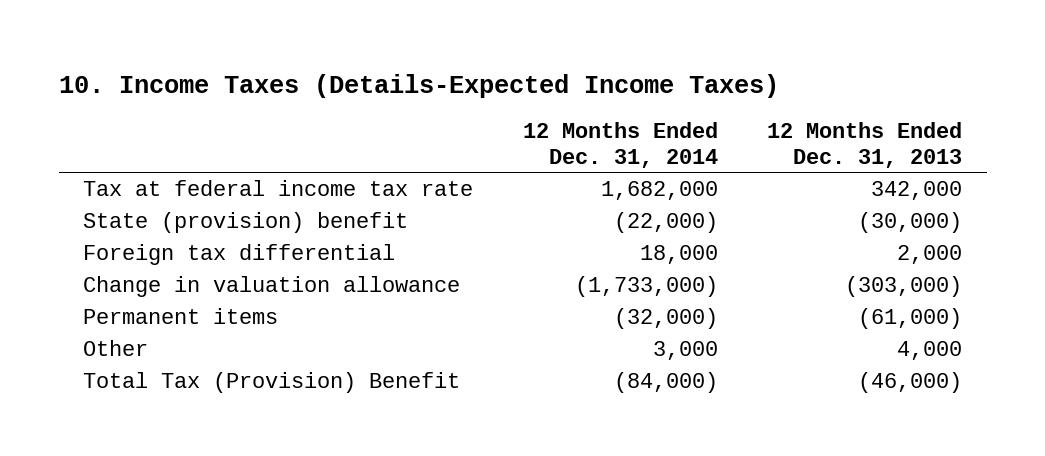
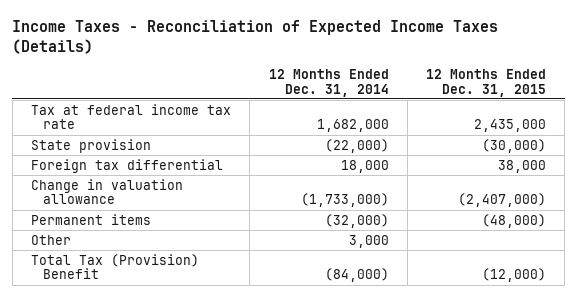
[58,73,779,98] 10. Income Taxes (Details-Expected Income Taxes) -> [12,20,499,54] Income Taxes - Reconciliation of Expected Income Taxes (Details)
[766,121,962,168] 12 Months Ended Dec. 31, 2013 -> none
none -> [426,68,547,97] 12 Months Ended Dec. 31, 2015
[83,212,409,234] State (provision) benefit -> [31,138,152,153] State provision

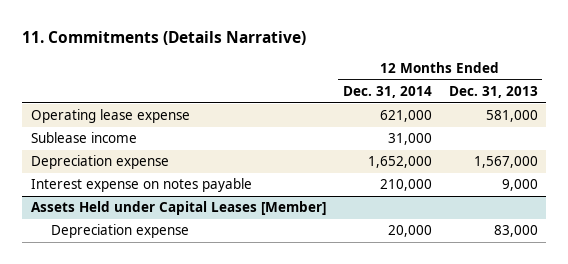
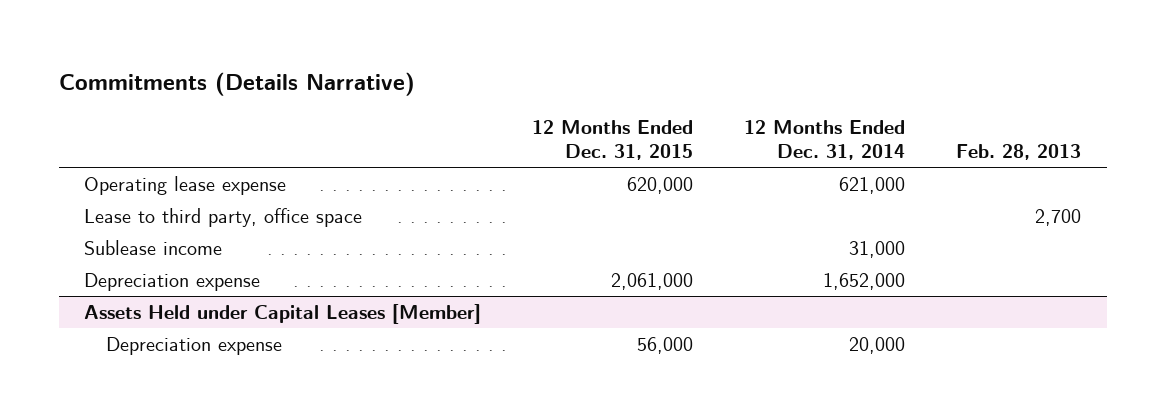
[22,30,307,45] 11. Commitments (Details Narrative) -> [58,72,415,97] Commitments (Details Narrative)
[448,85,538,98] Dec. 31, 2013 -> none
none -> [532,119,694,161] 12 Months Ended Dec. 31, 2015
none -> [956,144,1082,161] Feb. 28, 2013
none -> [84,208,363,228] Lease to third party, office space
[30,178,252,193] Interest expense on notes payable -> none

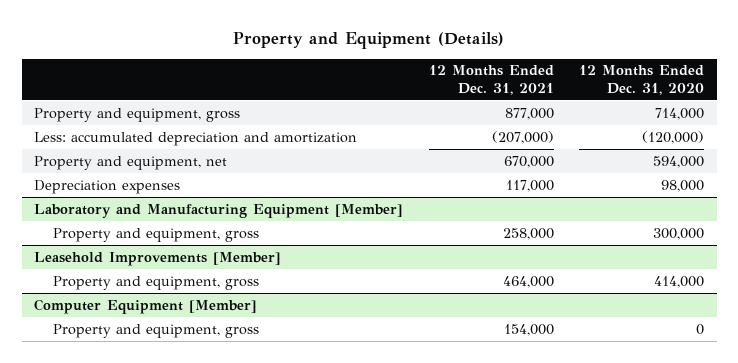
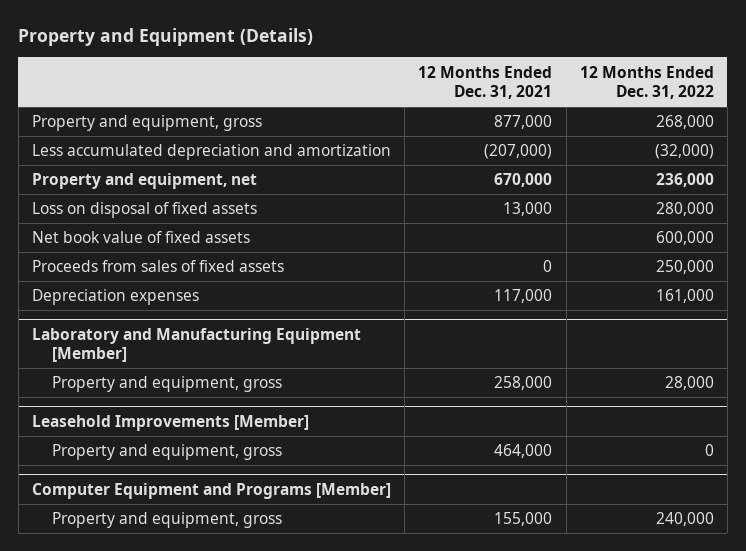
[578,65,704,95] 12 Months Ended Dec. 31, 2020 -> none
none -> [579,65,714,99] 12 Months Ended Dec. 31, 2022
[34,131,358,146] Less: accumulated depreciation and amortization -> [32,144,392,161] Less accumulated depreciation and amortization
none -> [32,202,258,219] Loss on disposal of fixed assets
none -> [32,231,251,244] Net book value of fixed assets
none -> [32,260,285,273] Proceeds from sales of fixed assets
[34,298,258,314] Computer Equipment [Member] -> [32,482,392,499] Computer Equipment and Programs [Member]
[503,323,554,336] 154,000 -> [494,512,553,527] 155,000

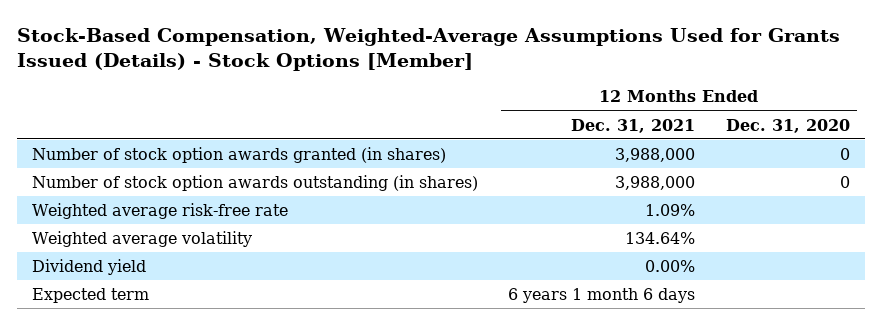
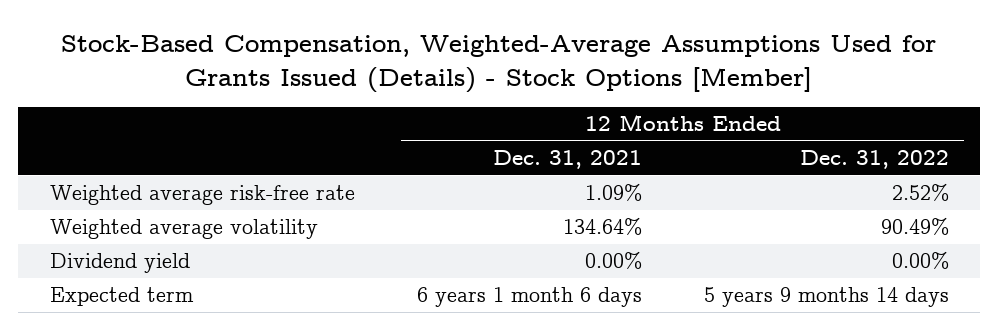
[725,118,850,133] Dec. 31, 2020 -> none
none -> [799,150,949,170] Dec. 31, 2022
[32,146,447,163] Number of stock option awards granted (in shares) -> none
[32,174,479,191] Number of stock option awards outstanding (in shares) -> none

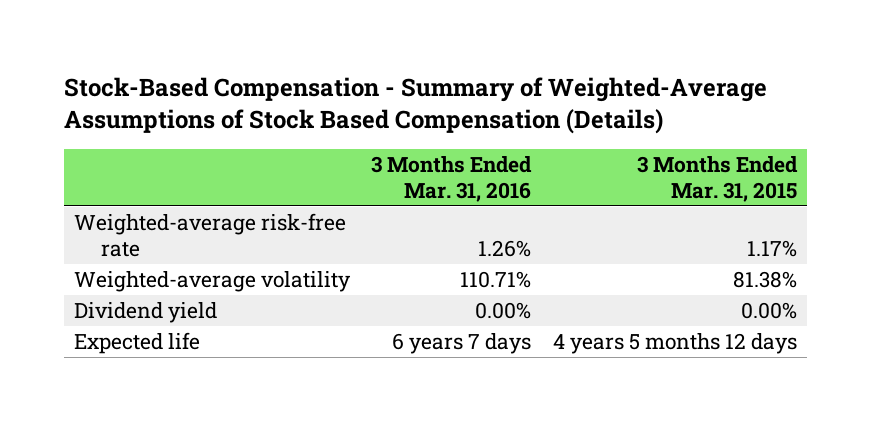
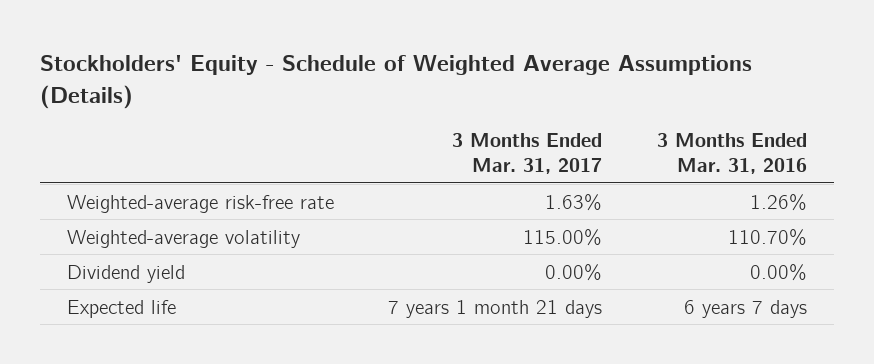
[63,77,767,135] Stock-Based Compensation - Summary of Weighted-Average Assumptions of Stock Based Compensation (Details) -> [39,55,752,109] Stockholders' Equity - Schedule of Weighted Average Assumptions (Details)
[636,155,798,202] 3 Months Ended Mar. 31, 2015 -> none
none -> [452,133,603,174] 3 Months Ended Mar. 31, 2017
[460,270,532,288] 110.71% -> [727,228,807,246] 110.70%

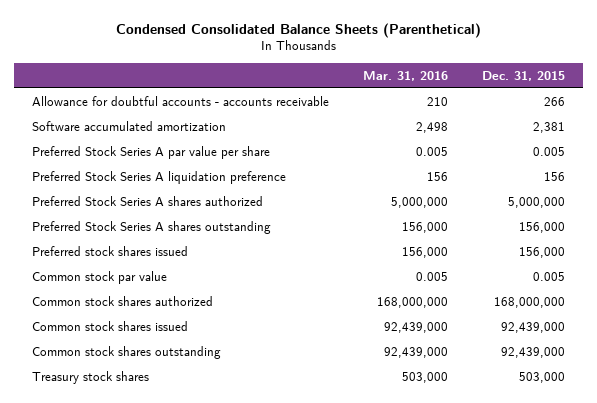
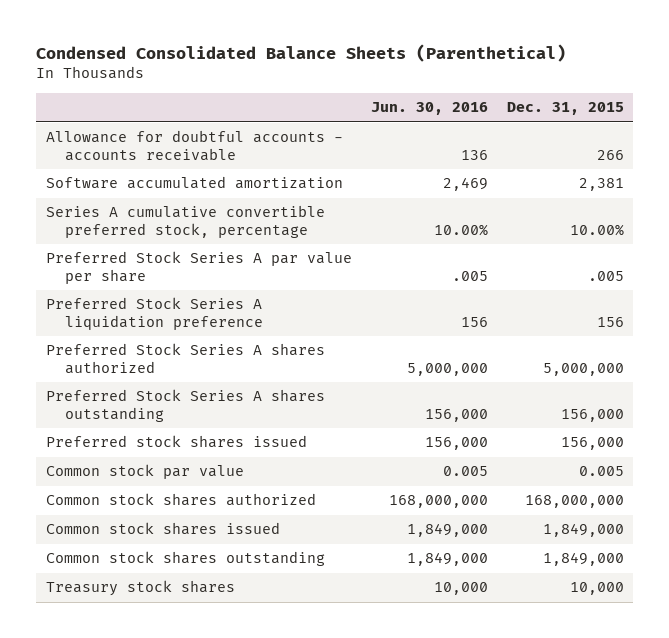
[363,70,449,81] Mar. 31, 2016 -> none
none -> [370,102,488,116] Jun. 30, 2016
none -> [45,205,325,239] Series A cumulative convertible preferred stock, percentage
[533,146,566,156] 0.005 -> [587,271,624,282] .005
[501,321,566,333] 92,439,000 -> [542,523,624,538] 1,849,000
[501,346,566,358] 92,439,000 -> [542,552,624,567] 1,849,000
[519,371,566,383] 503,000 -> [569,582,624,596] 10,000

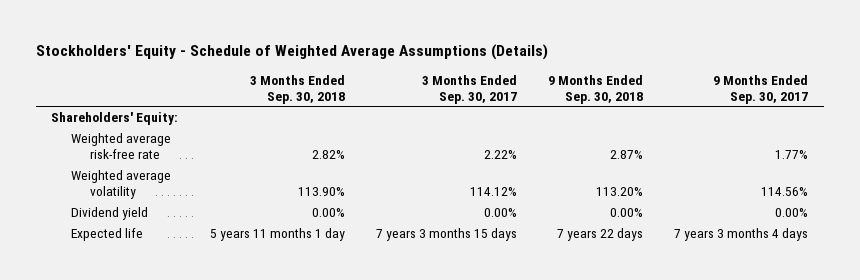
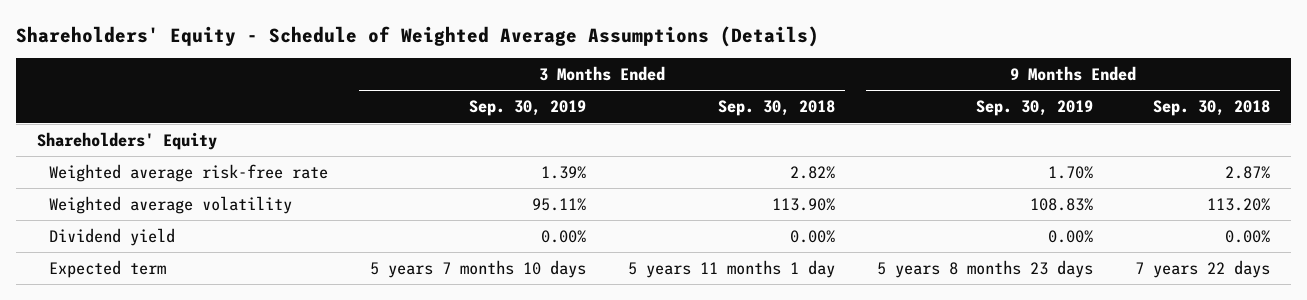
[35,44,548,61] Stockholders' Equity - Schedule of Weighted Average Assumptions (Details) -> [15,25,819,47] Shareholders' Equity - Schedule of Weighted Average Assumptions (Details)
[421,74,517,104] 3 Months Ended Sep. 30, 2017 -> none
[713,74,809,104] 9 Months Ended Sep. 30, 2017 -> none
none -> [468,100,586,117] Sep. 30, 2019
none -> [975,100,1093,117] Sep. 30, 2019
[51,111,179,125] Shareholders' Equity: -> [36,131,217,150] Shareholders' Equity
[70,227,143,241] Expected life -> [48,259,166,278] Expected term

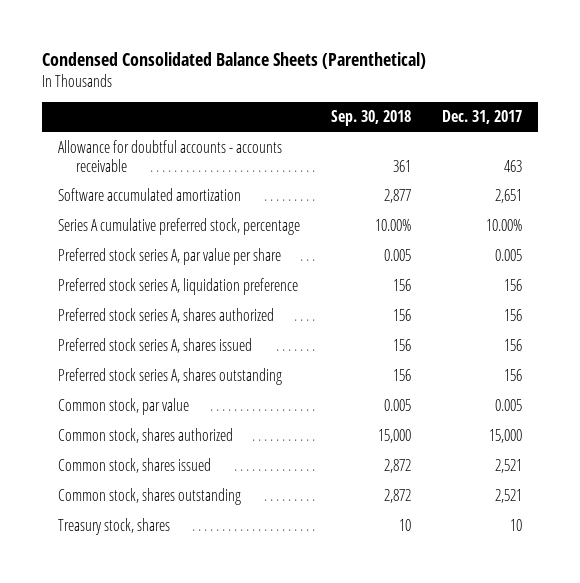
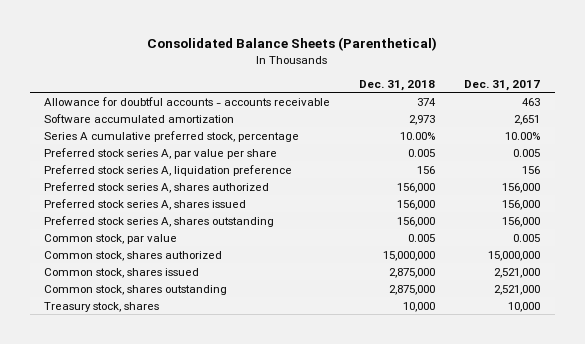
[42,51,427,69] Condensed Consolidated Balance Sheets (Parenthetical) -> [147,36,438,51] Consolidated Balance Sheets (Parenthetical)
[330,110,411,127] Sep. 30, 2018 -> none
none -> [359,80,436,92] Dec. 31, 2018
[503,309,522,322] 156 -> [502,182,541,193] 156,000
[503,339,522,352] 156 -> [502,199,541,210] 156,000
[503,369,522,382] 156 -> [502,216,541,227] 156,000
[488,429,522,444] 15,000 -> [488,250,541,261] 15,000,000
[494,459,522,474] 2,521 -> [494,267,541,278] 2,521,000
[494,489,522,504] 2,521 -> [494,284,541,295] 2,521,000
[509,519,522,532] 10 -> [508,301,541,312] 10,000

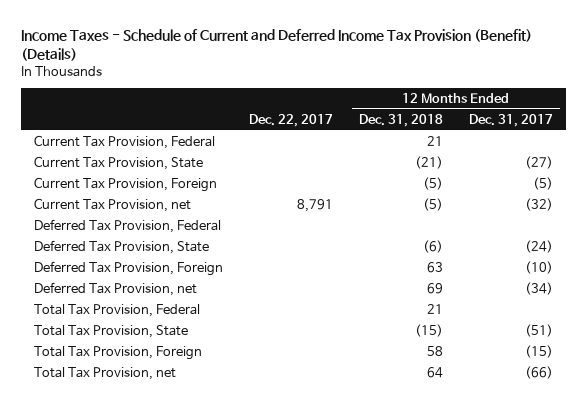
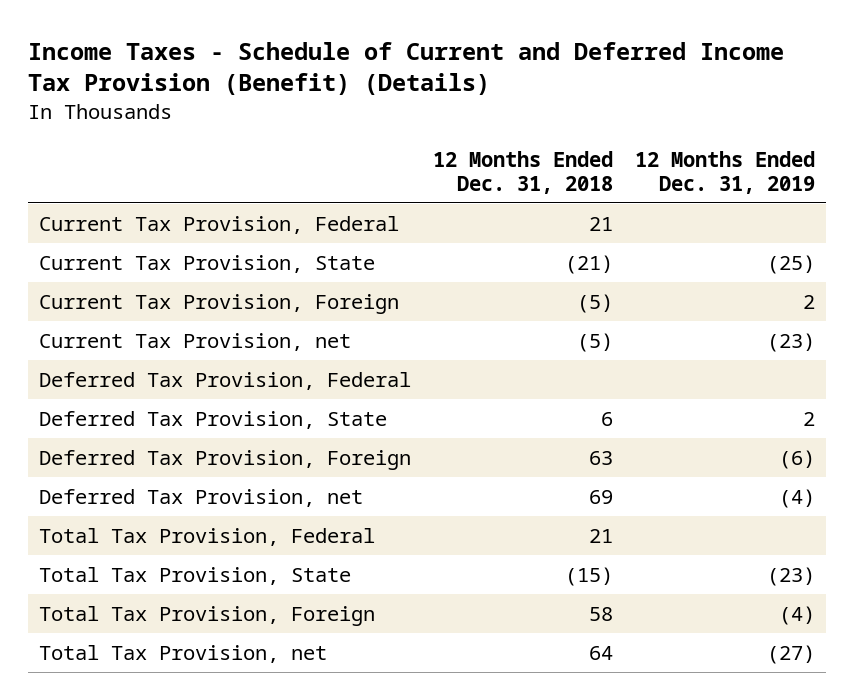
[248,113,333,127] Dec. 22, 2017 -> none
[469,113,554,127] Dec. 31, 2017 -> none
none -> [634,150,815,194] 12 Months Ended Dec. 31, 2019
[422,239,443,253] (6) -> [600,412,613,427] 6

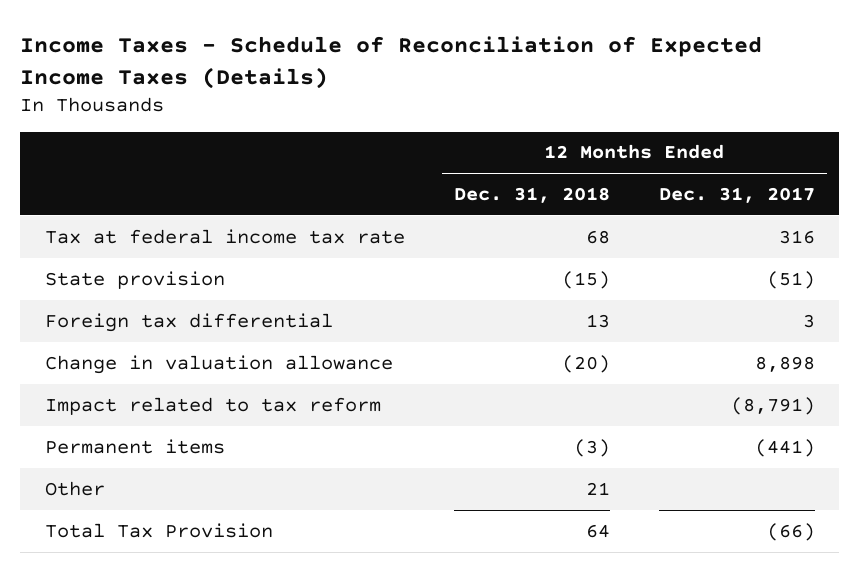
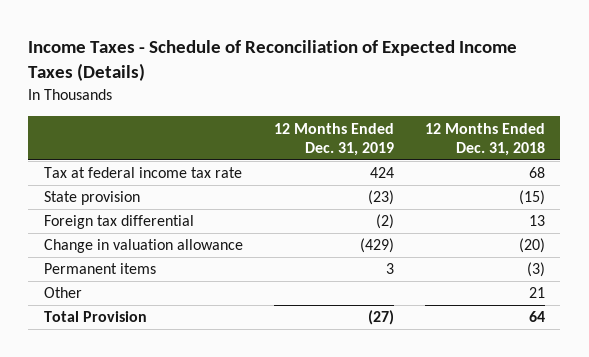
[658,186,815,203] Dec. 31, 2017 -> none
none -> [273,122,394,156] 12 Months Ended Dec. 31, 2019
[44,396,381,415] Impact related to tax reform -> none
[44,522,273,538] Total Tax Provision -> [43,311,147,323] Total Provision

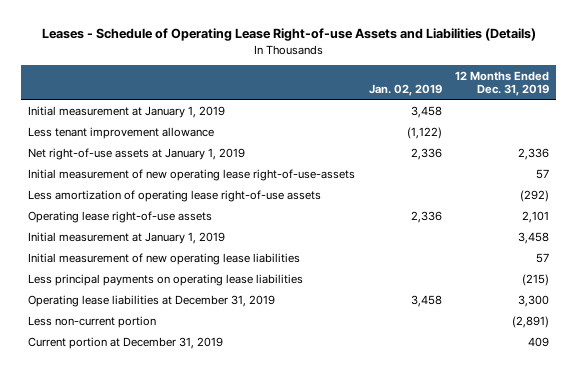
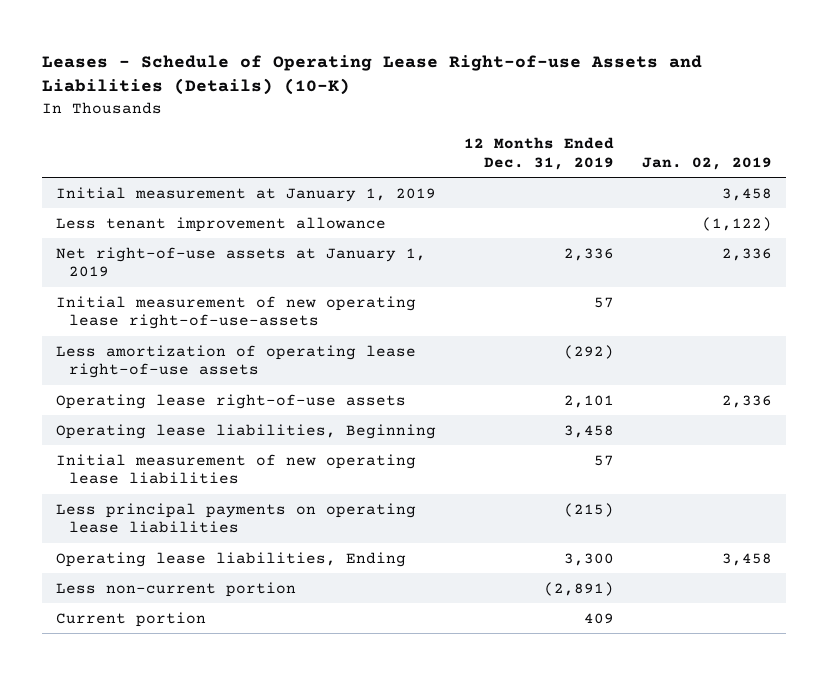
[41,28,536,42] Leases - Schedule of Operating Lease Right-of-use Assets and Liabilities (Details) -> [42,54,703,96] Leases - Schedule of Operating Lease Right-of-use Assets and Liabilities (Details) (10-K)
[27,232,225,245] Initial measurement at January 1, 2019 -> [56,423,437,439] Operating lease liabilities, Beginning
[27,295,275,308] Operating lease liabilities at December 31, 2019 -> [56,551,407,567] Operating lease liabilities, Ending
[27,337,223,350] Current portion at December 31, 2019 -> [56,611,207,627] Current portion

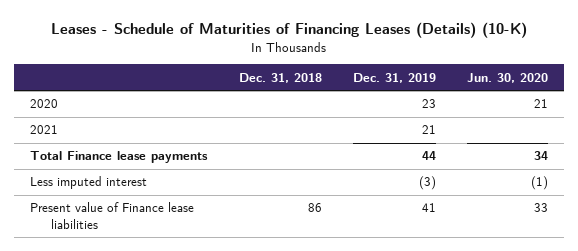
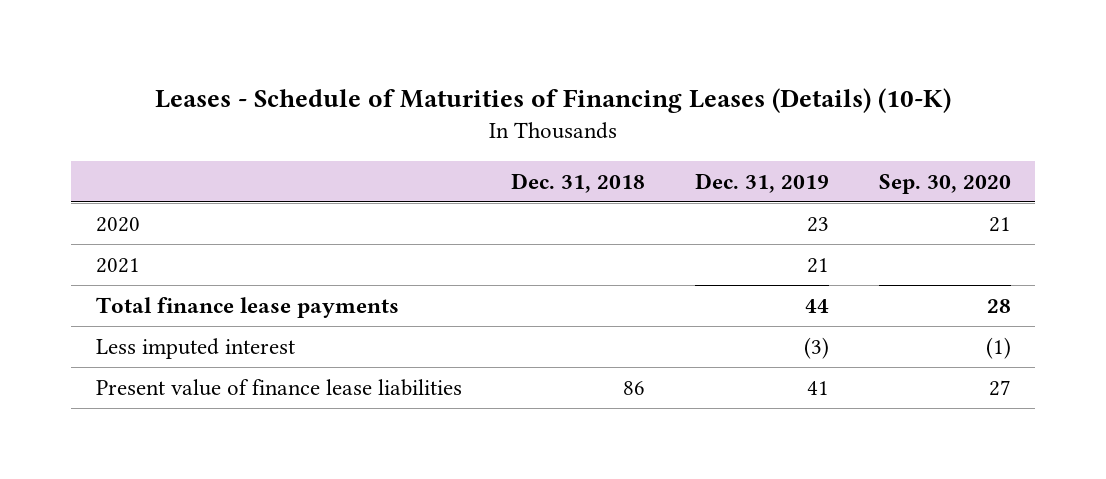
[467,72,549,83] Jun. 30, 2020 -> none
none -> [878,173,1011,194] Sep. 30, 2020
[30,151,209,164] Total Finance lease payments -> [95,296,399,318] Total finance lease payments
[30,202,195,229] Present value of Finance lease liabilities -> [95,378,462,396] Present value of finance lease liabilities

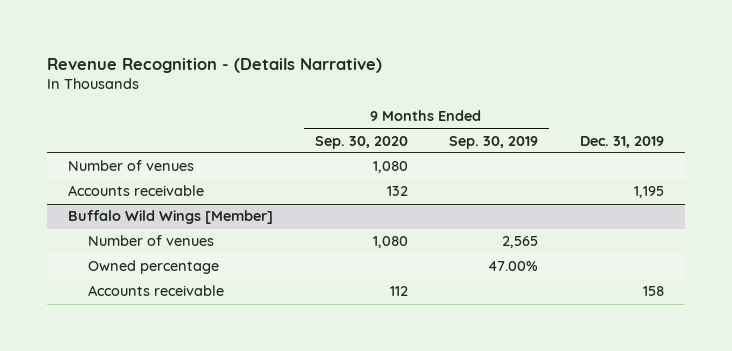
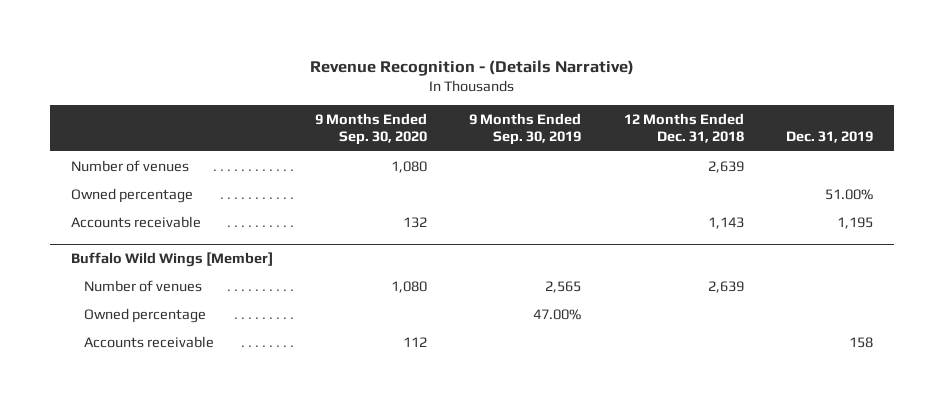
none -> [623,113,744,144] 12 Months Ended Dec. 31, 2018
none -> [70,187,193,203] Owned percentage

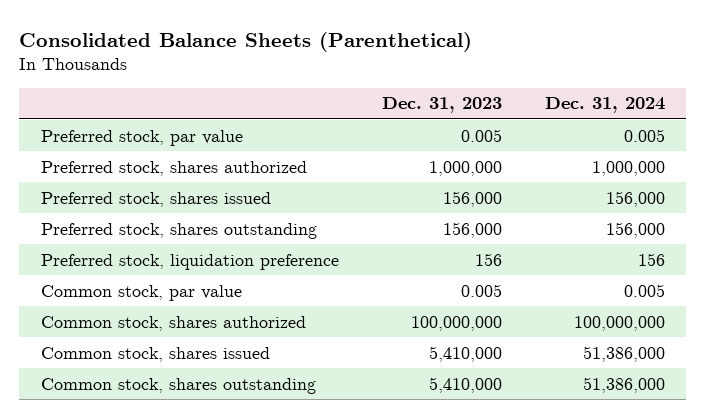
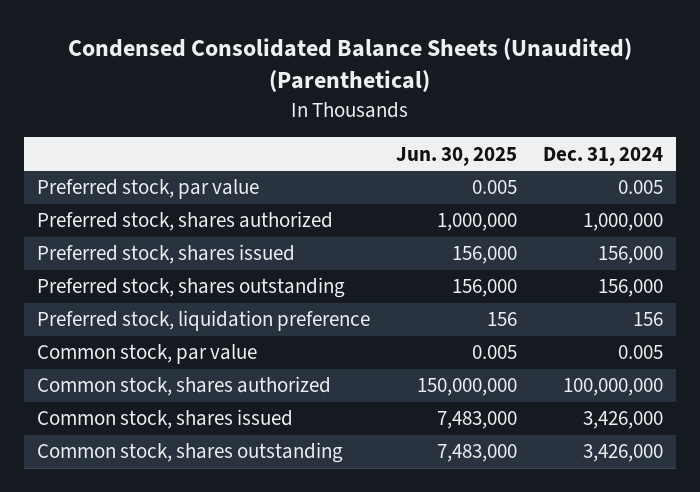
[19,31,473,52] Consolidated Balance Sheets (Parenthetical) -> [67,38,632,93] Condensed Consolidated Balance Sheets (Unaudited) (Parenthetical)
[381,97,502,114] Dec. 31, 2023 -> none
none -> [395,146,517,166] Jun. 30, 2025
[582,345,665,362] 51,386,000 -> [582,411,663,430] 3,426,000
[582,376,665,393] 51,386,000 -> [582,444,663,463] 3,426,000

